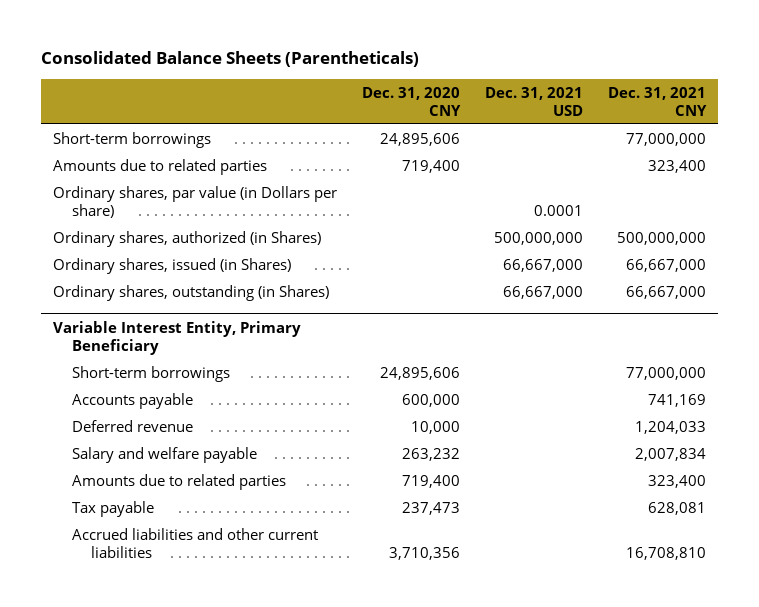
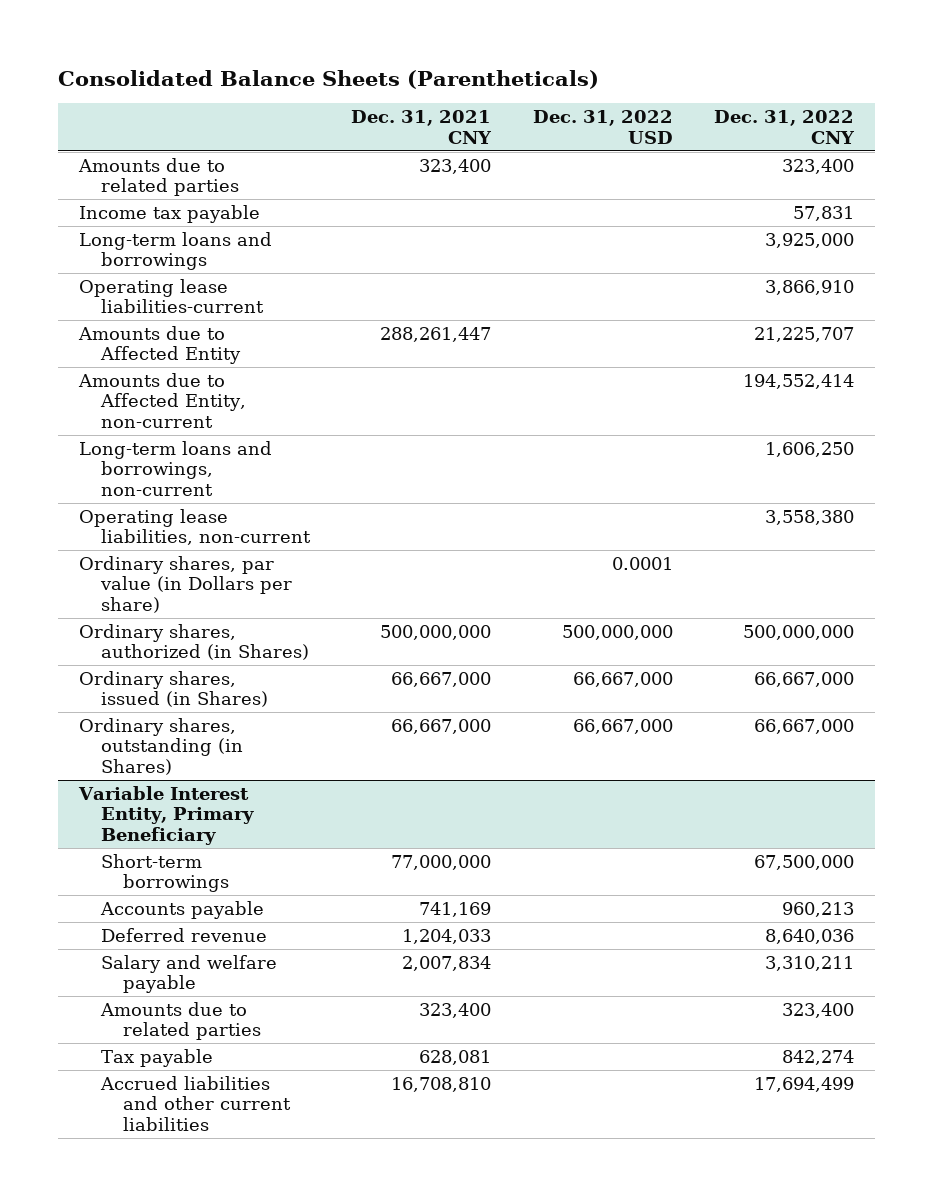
[362,86,462,116] Dec. 31, 2020 CNY -> none
[484,86,583,116] Dec. 31, 2021 USD -> none
none -> [532,110,673,144] Dec. 31, 2022 USD
none -> [714,110,856,144] Dec. 31, 2022 CNY
[53,131,212,148] Short-term borrowings -> none
none -> [79,204,261,223] Income tax payable
none -> [79,231,273,271] Long-term loans and borrowings
none -> [79,278,265,314] Operating lease liabilities-current
none -> [78,325,242,365] Amounts due to Affected Entity
none -> [78,372,247,428] Amounts due to Affected Entity, non-current
none -> [79,440,273,496] Long-term loans and borrowings, non-current
none -> [79,508,312,546] Operating lease liabilities, non-current

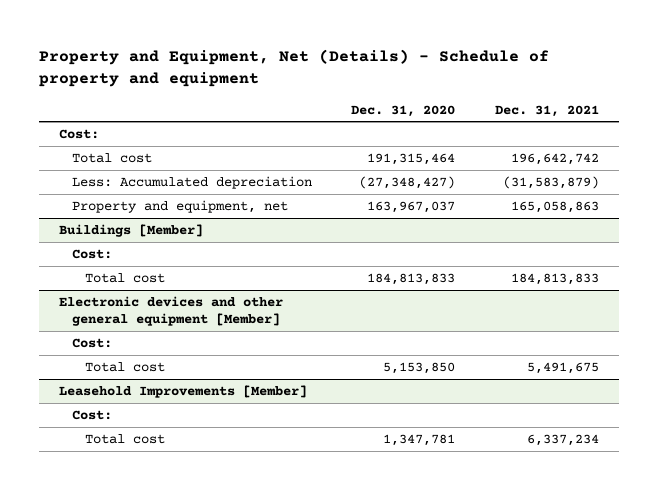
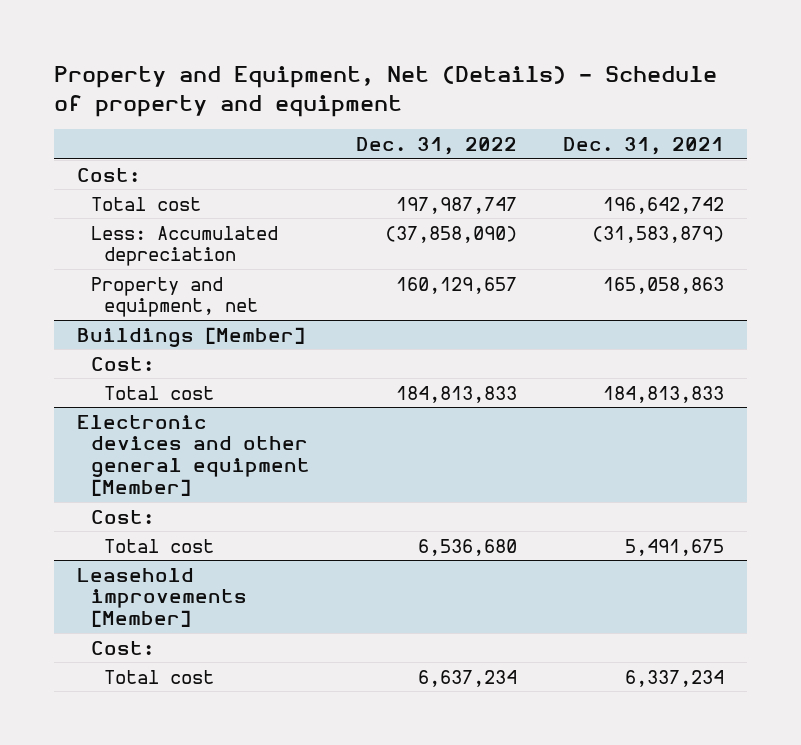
[351,104,456,117] Dec. 31, 2020 -> none
none -> [355,136,517,155] Dec. 31, 2022
[58,385,307,399] Leasehold Improvements [Member] -> [76,567,247,628] Leasehold improvements [Member]

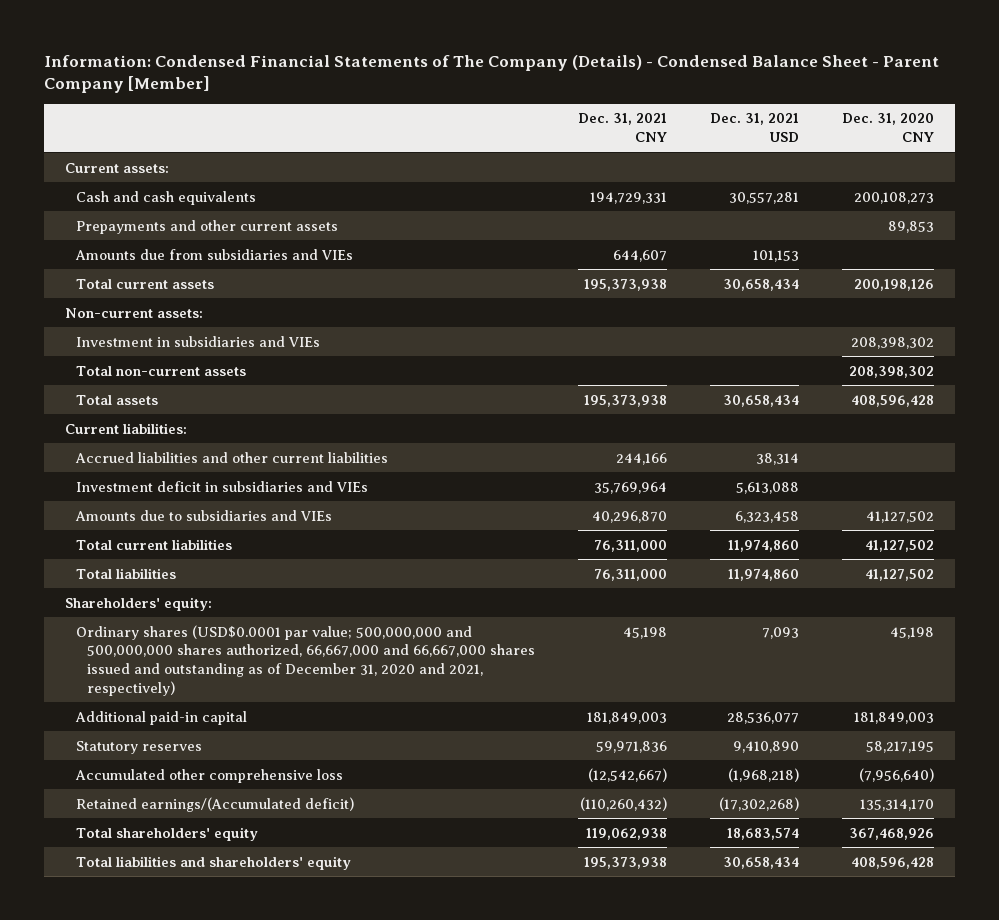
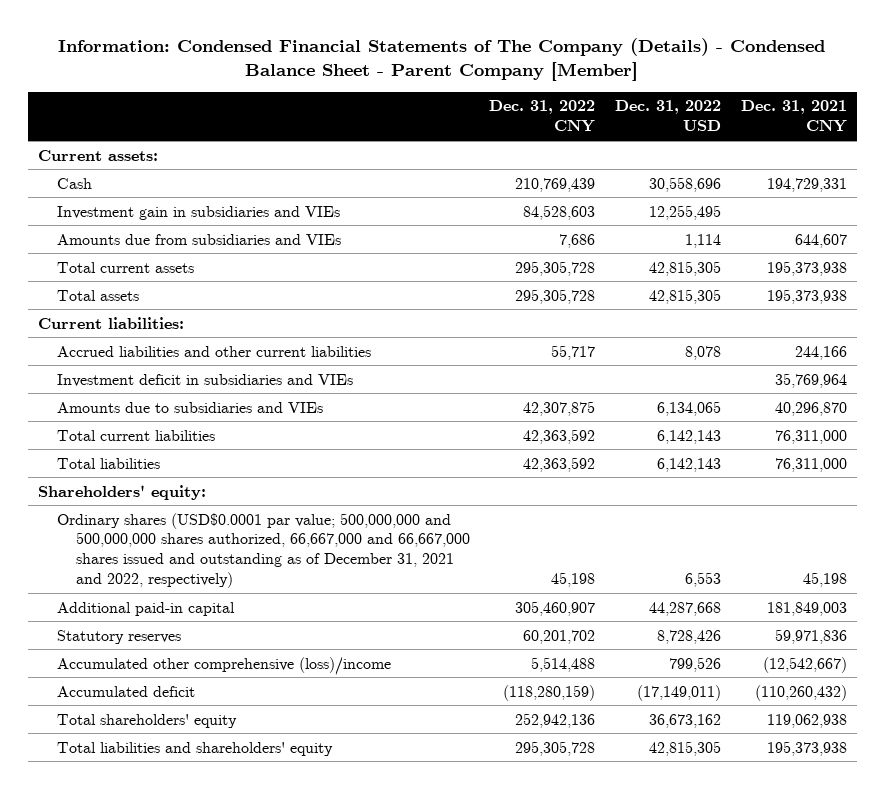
[709,113,799,143] Dec. 31, 2021 USD -> none
[841,113,934,143] Dec. 31, 2020 CNY -> none
none -> [489,100,596,133] Dec. 31, 2022 CNY
none -> [615,100,722,132] Dec. 31, 2022 USD
[76,219,339,234] Prepayments and other current assets -> none
[76,190,257,205] Cash and cash equivalents -> [56,177,92,189] Cash
none -> [56,205,340,220] Investment gain in subsidiaries and VIEs
[65,307,204,318] Non-current assets: -> none
[76,335,321,347] Investment in subsidiaries and VIEs -> none
[76,365,247,376] Total non-current assets -> none
[76,624,535,696] Ordinary shares (USD$0.0001 par value; 500,000,000 and 500,000,000 shares authorized, 66,667,000 and 66,667,000 shares issued and outstanding as of December 31, 2020 and 2021, respectively) -> [56,512,470,589] Ordinary shares (USD$0.0001 par value; 500,000,000 and 500,000,000 shares authorized, 66,667,000 and 66,667,000 shares issued and outstanding as of December 31, 2021 and 2022, respectively)
[75,768,344,783] Accumulated other comprehensive loss -> [56,656,391,675] Accumulated other comprehensive (loss)/income
[76,796,355,812] Retained earnings/(Accumulated deficit) -> [56,685,195,697] Accumulated deficit

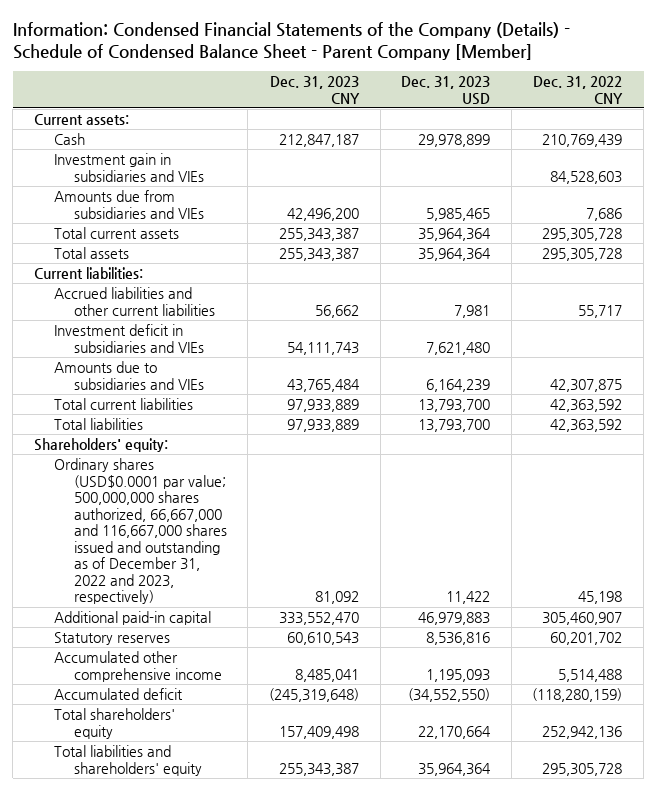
[58,38,826,82] Information: Condensed Financial Statements of The Company (Details) - Condensed Balance Sheet - Parent Company [Member] -> [12,21,570,60] Information: Condensed Financial Statements of the Company (Details) - Schedule of Condensed Balance Sheet - Parent Company [Member]
[615,100,722,132] Dec. 31, 2022 USD -> none
[740,100,847,133] Dec. 31, 2021 CNY -> none
none -> [269,76,360,104] Dec. 31, 2023 CNY
none -> [401,76,491,105] Dec. 31, 2023 USD
[56,512,470,589] Ordinary shares (USD$0.0001 par value; 500,000,000 and 500,000,000 shares authorized, 66,667,000 and 66,667,000 shares issued and outstanding as of December 31, 2021 and 2022, respectively) -> [53,458,227,605] Ordinary shares (USD$0.0001 par value; 500,000,000 shares authorized, 66,667,000 and 116,667,000 shares issued and outstanding as of December 31, 2022 and 2023, respectively)
[56,656,391,675] Accumulated other comprehensive (loss)/income -> [53,651,222,682] Accumulated other comprehensive income

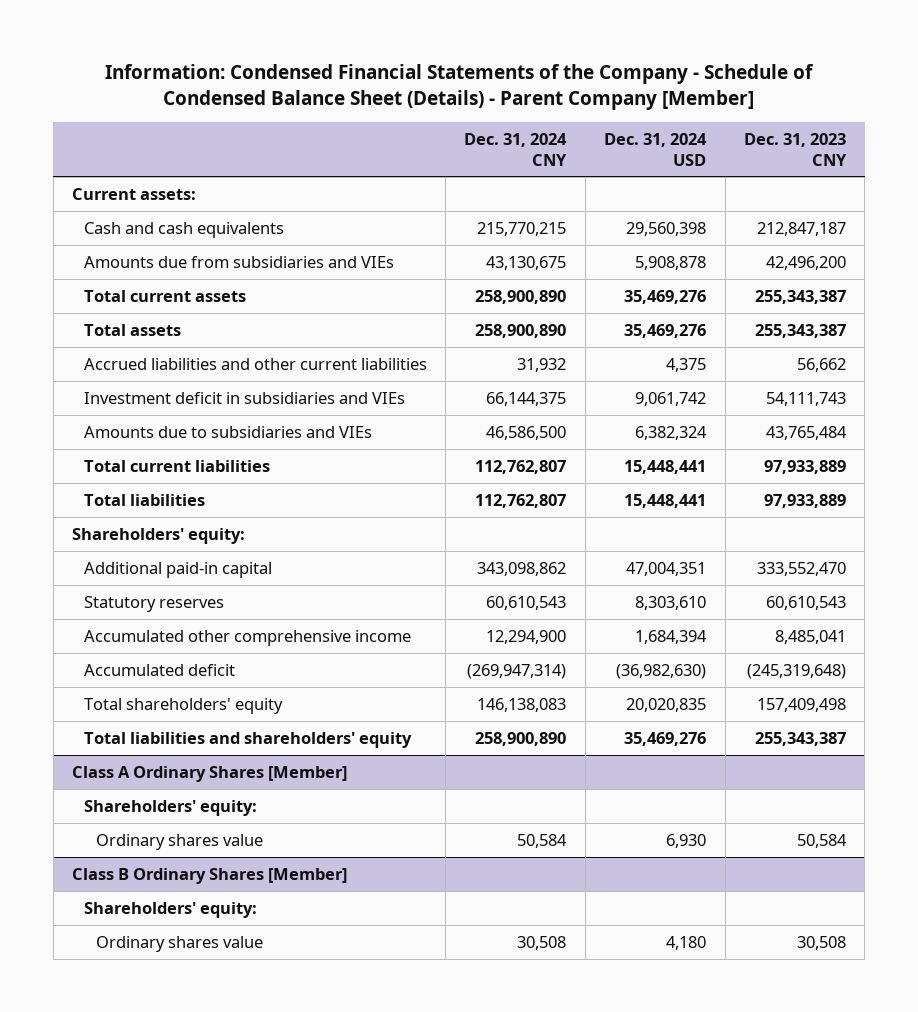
[12,21,570,60] Information: Condensed Financial Statements of the Company (Details) - Schedule of Condensed Balance Sheet - Parent Company [Member] -> [104,64,814,111] Information: Condensed Financial Statements of the Company - Schedule of Condensed Balance Sheet (Details) - Parent Company [Member]
[401,76,491,105] Dec. 31, 2023 USD -> none
[533,76,624,104] Dec. 31, 2022 CNY -> none
none -> [464,132,568,166] Dec. 31, 2024 CNY
none -> [604,132,708,166] Dec. 31, 2024 USD
[53,153,204,182] Investment gain in subsidiaries and VIEs -> none
[53,133,85,146] Cash -> [83,221,284,238] Cash and cash equivalents
[34,267,144,280] Current liabilities: -> none
[53,458,227,605] Ordinary shares (USD$0.0001 par value; 500,000,000 shares authorized, 66,667,000 and 116,667,000 shares issued and outstanding as of December 31, 2022 and 2023, respectively) -> none
none -> [72,765,348,782] Class A Ordinary Shares [Member]
none -> [83,799,257,816] Shareholders' equity:
none -> [95,833,263,850] Ordinary shares value
none -> [72,867,348,884] Class B Ordinary Shares [Member]
none -> [83,901,257,918] Shareholders' equity:
none -> [95,935,263,952] Ordinary shares value

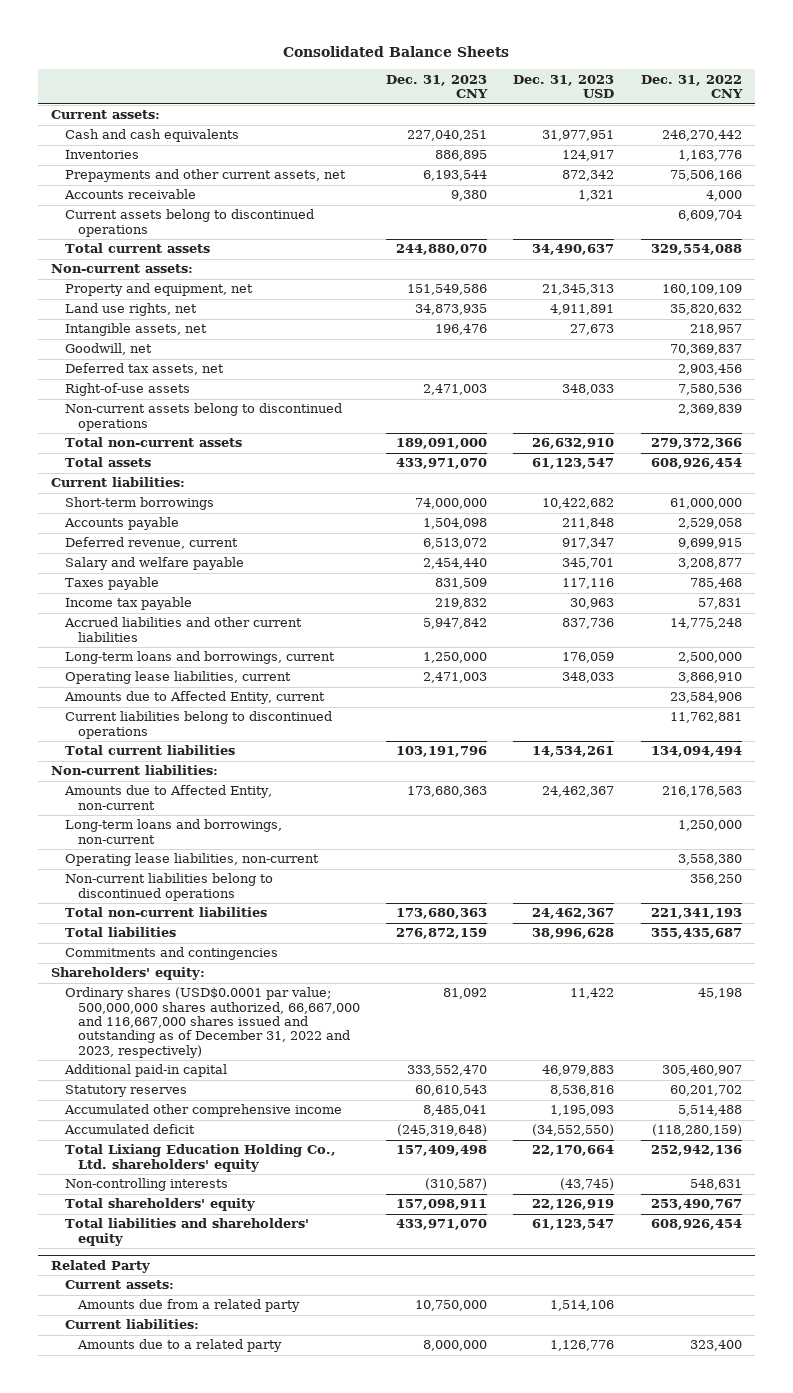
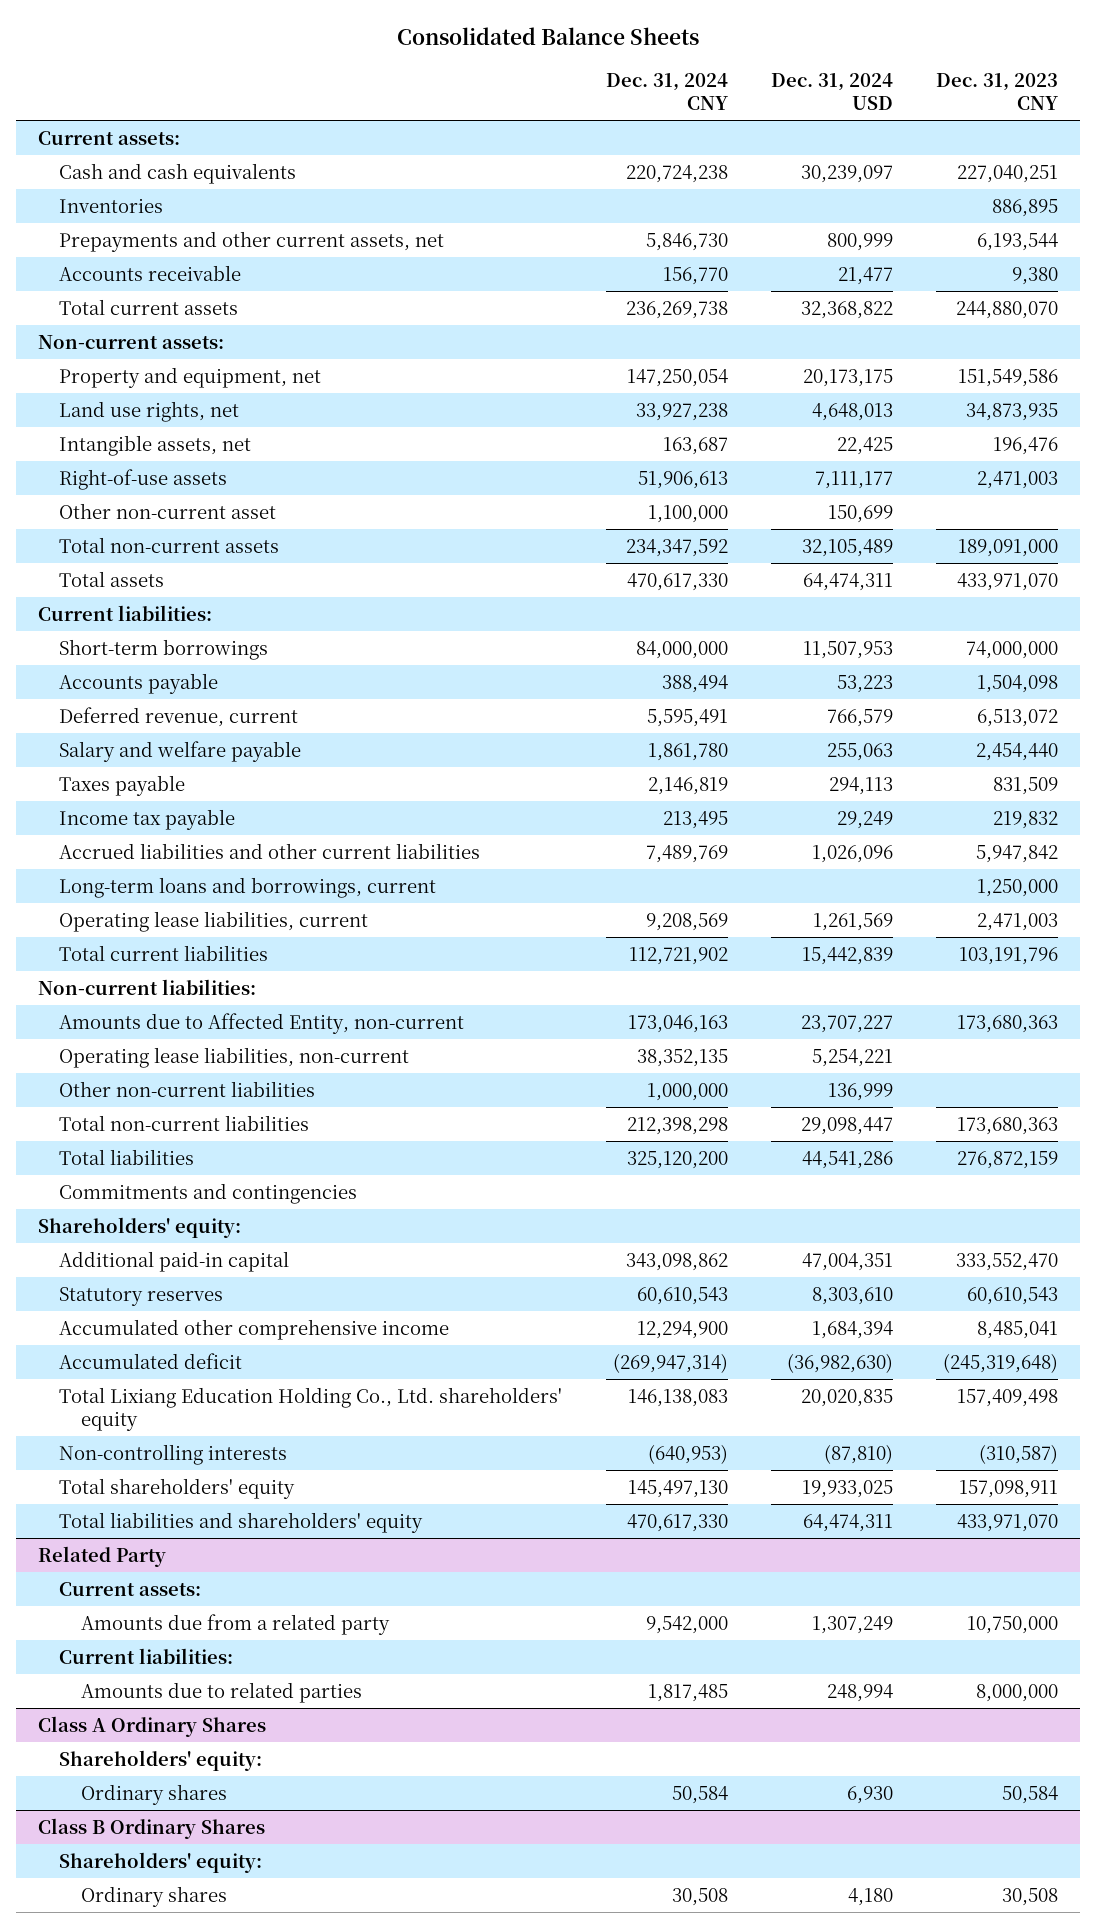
[513,74,615,99] Dec. 31, 2023 USD -> none
[640,74,743,99] Dec. 31, 2022 CNY -> none
none -> [605,73,728,110] Dec. 31, 2024 CNY
none -> [771,73,894,110] Dec. 31, 2024 USD
[64,209,314,237] Current assets belong to discontinued operations -> none
[64,343,152,356] Goodwill, net -> none
[64,363,224,376] Deferred tax assets, net -> none
[64,403,342,431] Non-current assets belong to discontinued operations -> none
none -> [59,502,277,519] Other non-current asset
[63,691,325,705] Amounts due to Affected Entity, current -> none
[64,711,332,739] Current liabilities belong to discontinued operations -> none
[64,819,282,844] Long-term loans and borrowings, non-current -> none
[64,873,273,901] Non-current liabilities belong to discontinued operations -> none
none -> [59,1080,316,1097] Other non-current liabilities
[64,987,361,1058] Ordinary shares (USD$0.0001 par value; 500,000,000 shares authorized, 66,667,000 and 116,667,000 shares issued and outstanding as of December 31, 2022 and 2023, respectively) -> none
[77,1339,283,1353] Amounts due to a related party -> [80,1681,362,1703] Amounts due to related parties
none -> [38,1715,267,1737] Class A Ordinary Shares
none -> [59,1749,263,1771] Shareholders' equity:
none -> [80,1783,227,1805] Ordinary shares
none -> [38,1817,266,1839] Class B Ordinary Shares
none -> [59,1851,263,1873] Shareholders' equity:
none -> [80,1885,227,1907] Ordinary shares

